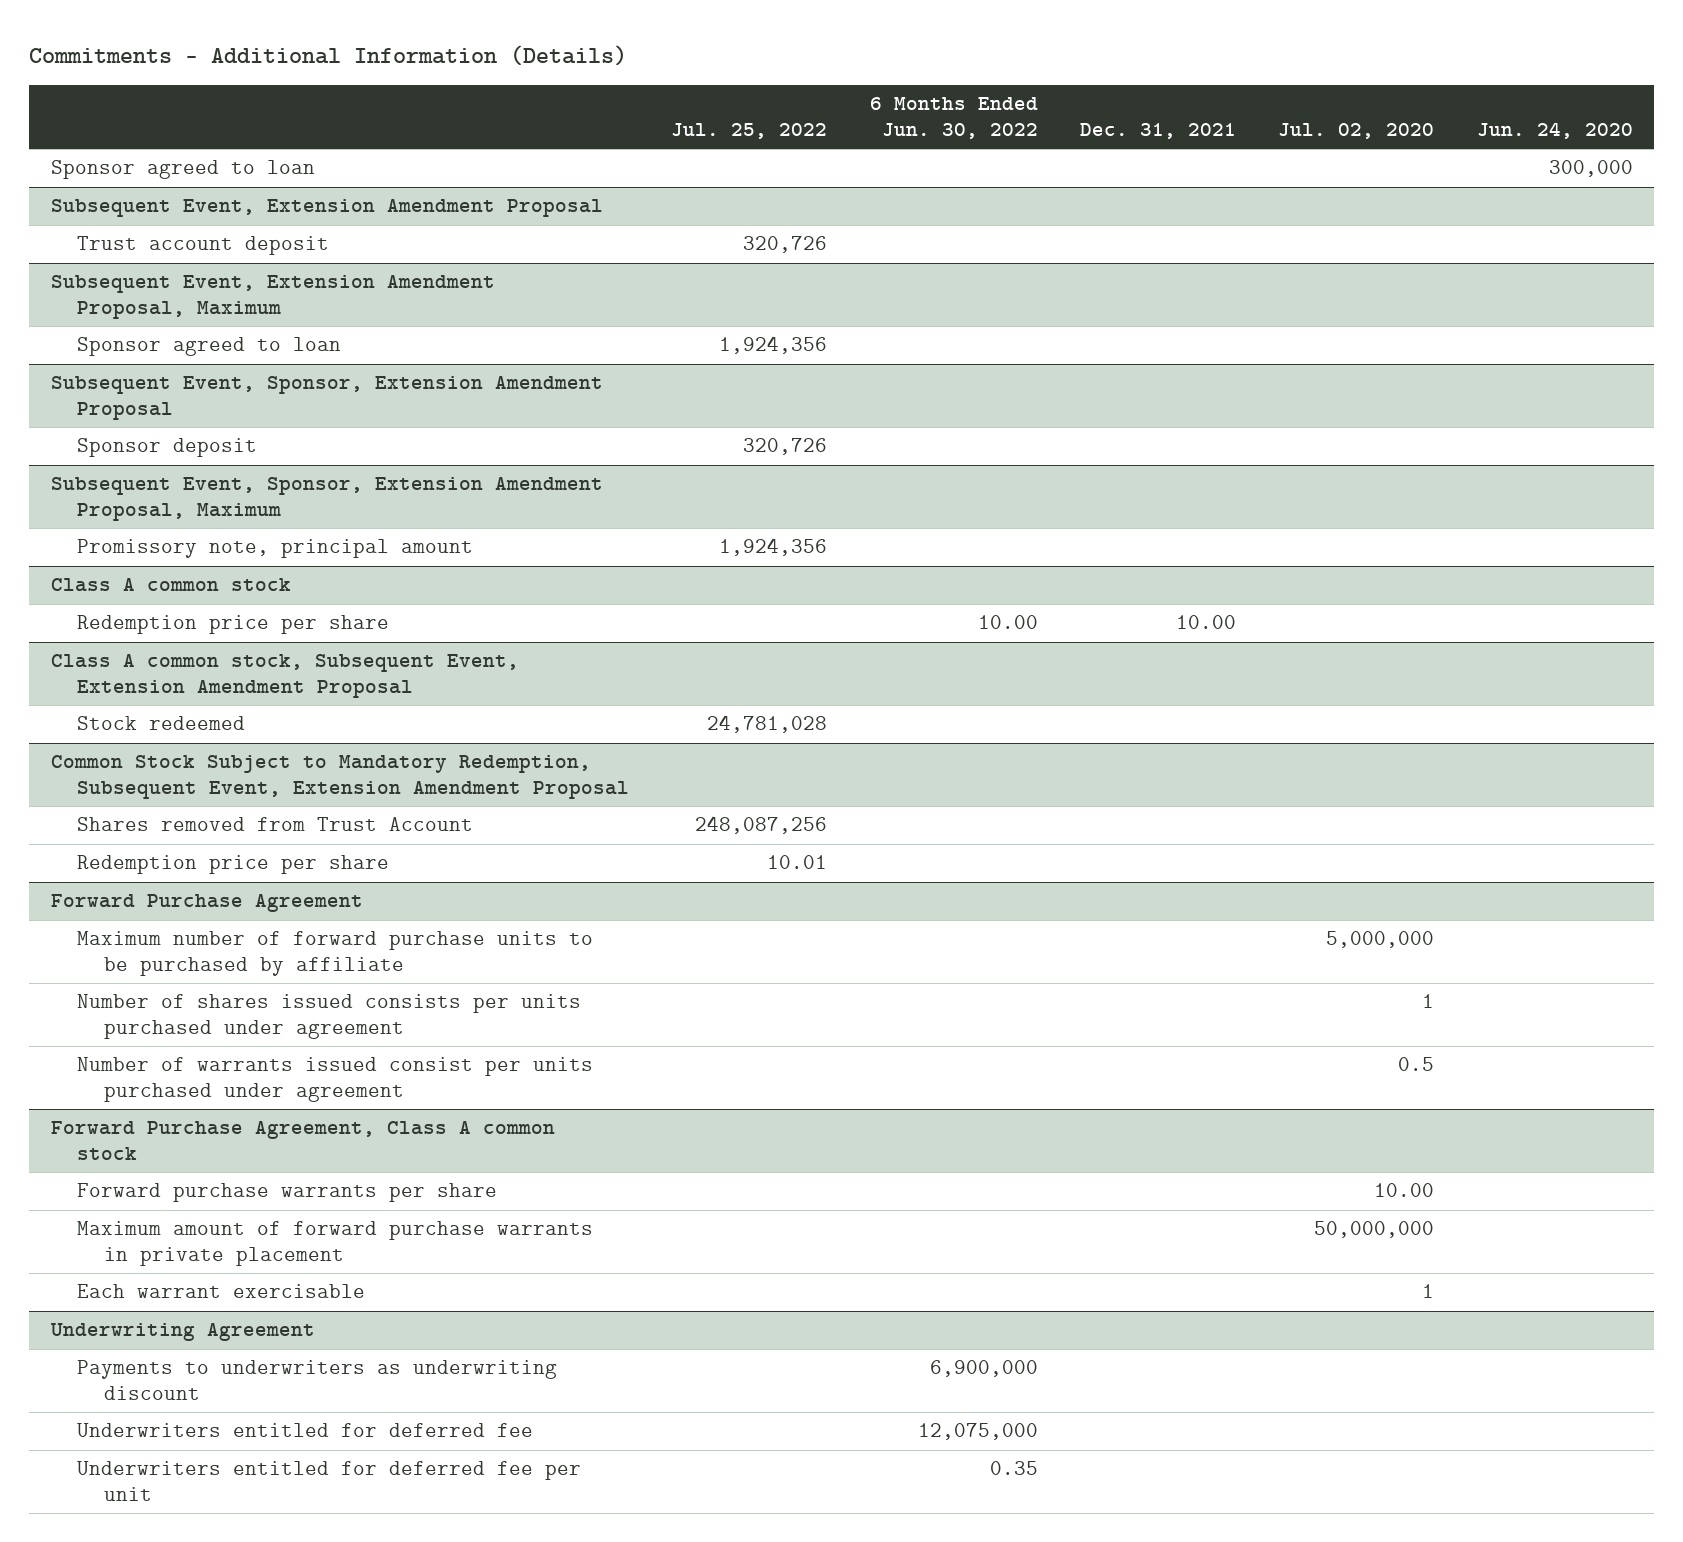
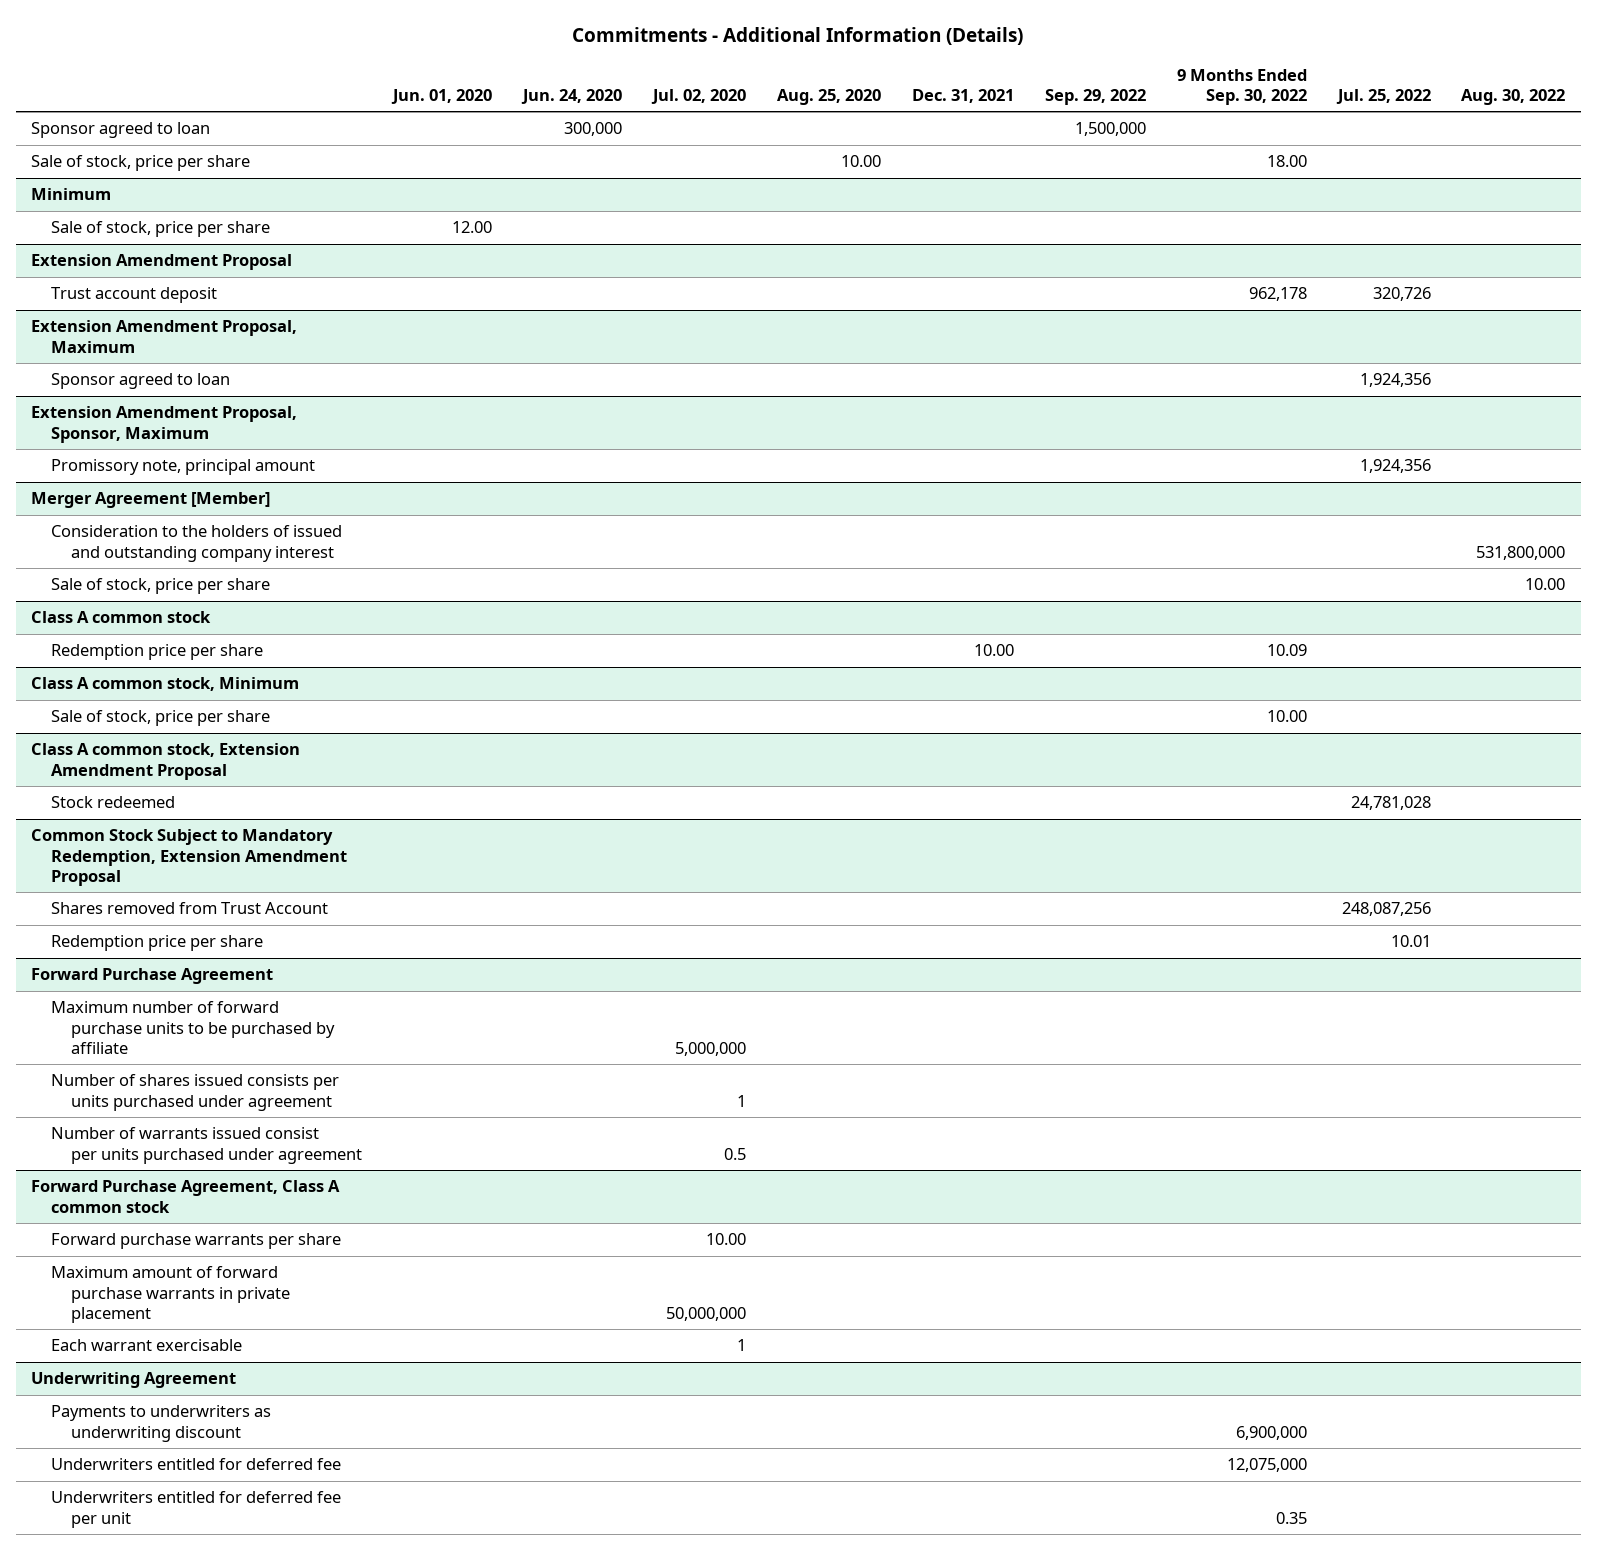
[869,97,1038,140] 6 Months Ended Jun. 30, 2022 -> none
none -> [391,88,493,104] Jun. 01, 2020
none -> [776,88,881,105] Aug. 25, 2020
none -> [1044,88,1146,105] Sep. 29, 2022
none -> [1176,68,1307,105] 9 Months Ended Sep. 30, 2022
none -> [1461,88,1566,105] Aug. 30, 2022
none -> [31,155,251,172] Sale of stock, price per share
none -> [31,188,112,201] Minimum
none -> [51,221,271,238] Sale of stock, price per share
[50,199,603,218] Subsequent Event, Extension Amendment Proposal -> [31,254,293,271] Extension Amendment Proposal
[50,275,495,320] Subsequent Event, Extension Amendment Proposal, Maximum -> [31,320,298,353] Extension Amendment Proposal, Maximum
[50,376,603,421] Subsequent Event, Sponsor, Extension Amendment Proposal -> none
[77,438,258,458] Sponsor deposit -> none
[50,477,603,522] Subsequent Event, Sponsor, Extension Amendment Proposal, Maximum -> [31,406,298,443] Extension Amendment Proposal, Sponsor, Maximum
none -> [31,492,271,509] Merger Agreement [Member]
none -> [51,525,343,562] Consideration to the holders of issued and outstanding company interest
none -> [51,578,271,595] Sale of stock, price per share
none -> [31,677,300,692] Class A common stock, Minimum
none -> [51,710,271,727] Sale of stock, price per share
[50,654,519,699] Class A common stock, Subsequent Event, Extension Amendment Proposal -> [31,743,301,780] Class A common stock, Extension Amendment Proposal
[50,755,630,800] Common Stock Subject to Mandatory Redemption, Subsequent Event, Extension Amendment Proposal -> [31,829,348,886] Common Stock Subject to Mandatory Redemption, Extension Amendment Proposal

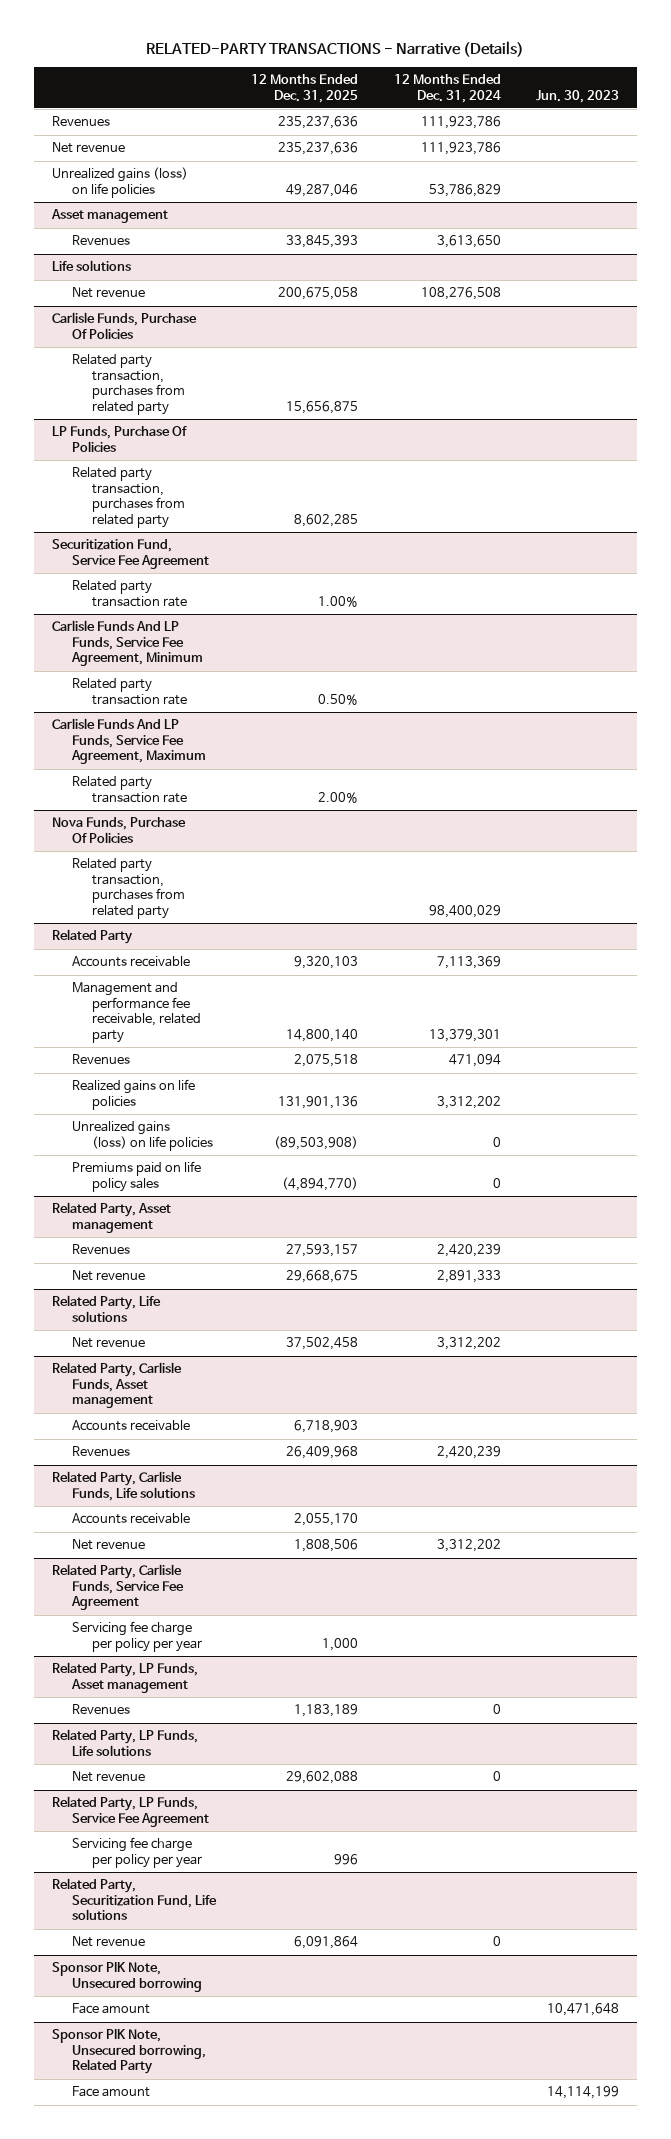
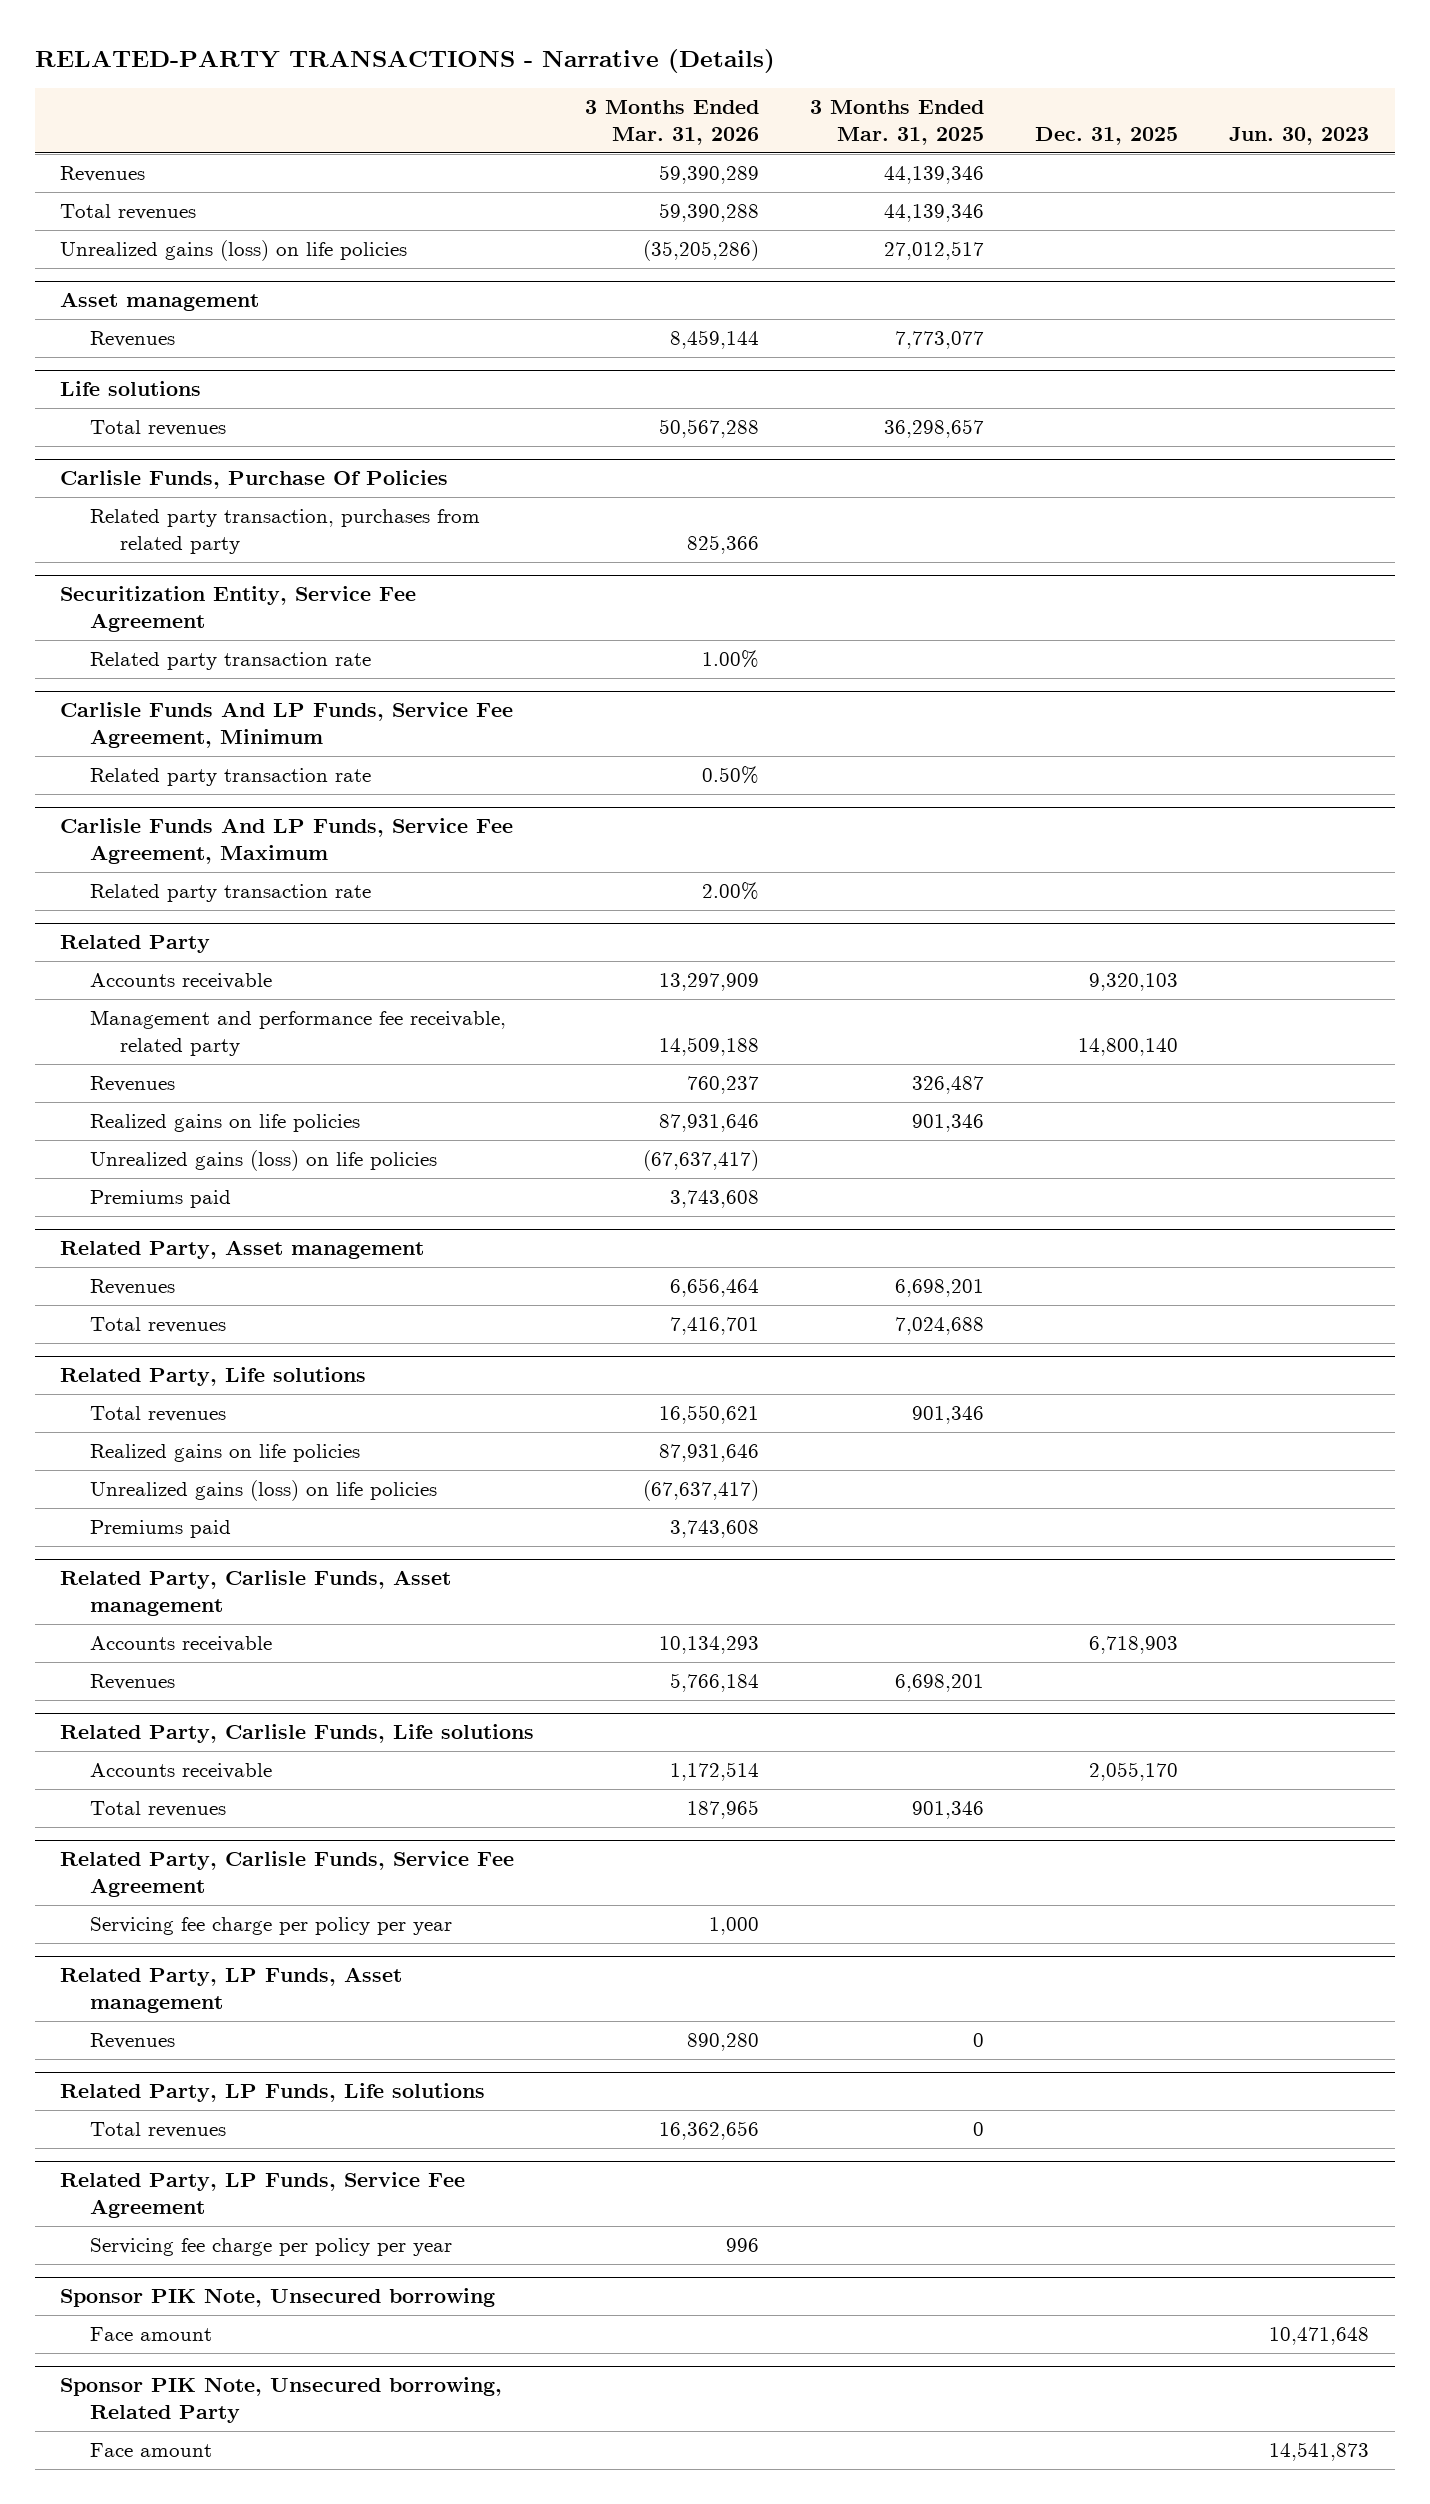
[251,74,359,103] 12 Months Ended Dec. 31, 2025 -> none
[393,74,501,103] 12 Months Ended Dec. 31, 2024 -> none
none -> [585,100,760,145] 3 Months Ended Mar. 31, 2026
none -> [810,100,985,145] 3 Months Ended Mar. 31, 2025
none -> [1035,126,1179,145] Dec. 31, 2025
[51,142,125,154] Net revenue -> [60,204,197,221] Total revenues
[71,287,145,299] Net revenue -> [90,420,227,437] Total revenues
[51,426,187,452] LP Funds, Purchase Of Policies -> none
[71,467,185,528] Related party transaction, purchases from related party -> none
[51,539,209,569] Securitization Fund, Service Fee Agreement -> [60,586,417,633] Securitization Entity, Service Fee Agreement
[51,817,186,843] Nova Funds, Purchase Of Policies -> none
[71,858,185,919] Related party transaction, purchases from related party -> none
[71,1161,201,1192] Premiums paid on life policy sales -> none
none -> [90,1190,232,1209] Premiums paid
[71,1270,145,1282] Net revenue -> [90,1317,227,1334] Total revenues
[71,1337,145,1349] Net revenue -> [90,1406,227,1423] Total revenues
none -> [90,1444,361,1463] Realized gains on life policies
none -> [90,1480,438,1502] Unrealized gains (loss) on life policies
none -> [90,1520,232,1539] Premiums paid
[71,1539,145,1551] Net revenue -> [90,1801,227,1818] Total revenues
[71,1771,145,1783] Net revenue -> [90,2122,227,2139] Total revenues
[51,1878,217,1921] Related Party, Securitization Fund, Life solutions -> none
[71,1936,145,1948] Net revenue -> none
[547,2086,620,2100] 14,114,199 -> [1269,2442,1370,2462] 14,541,873

